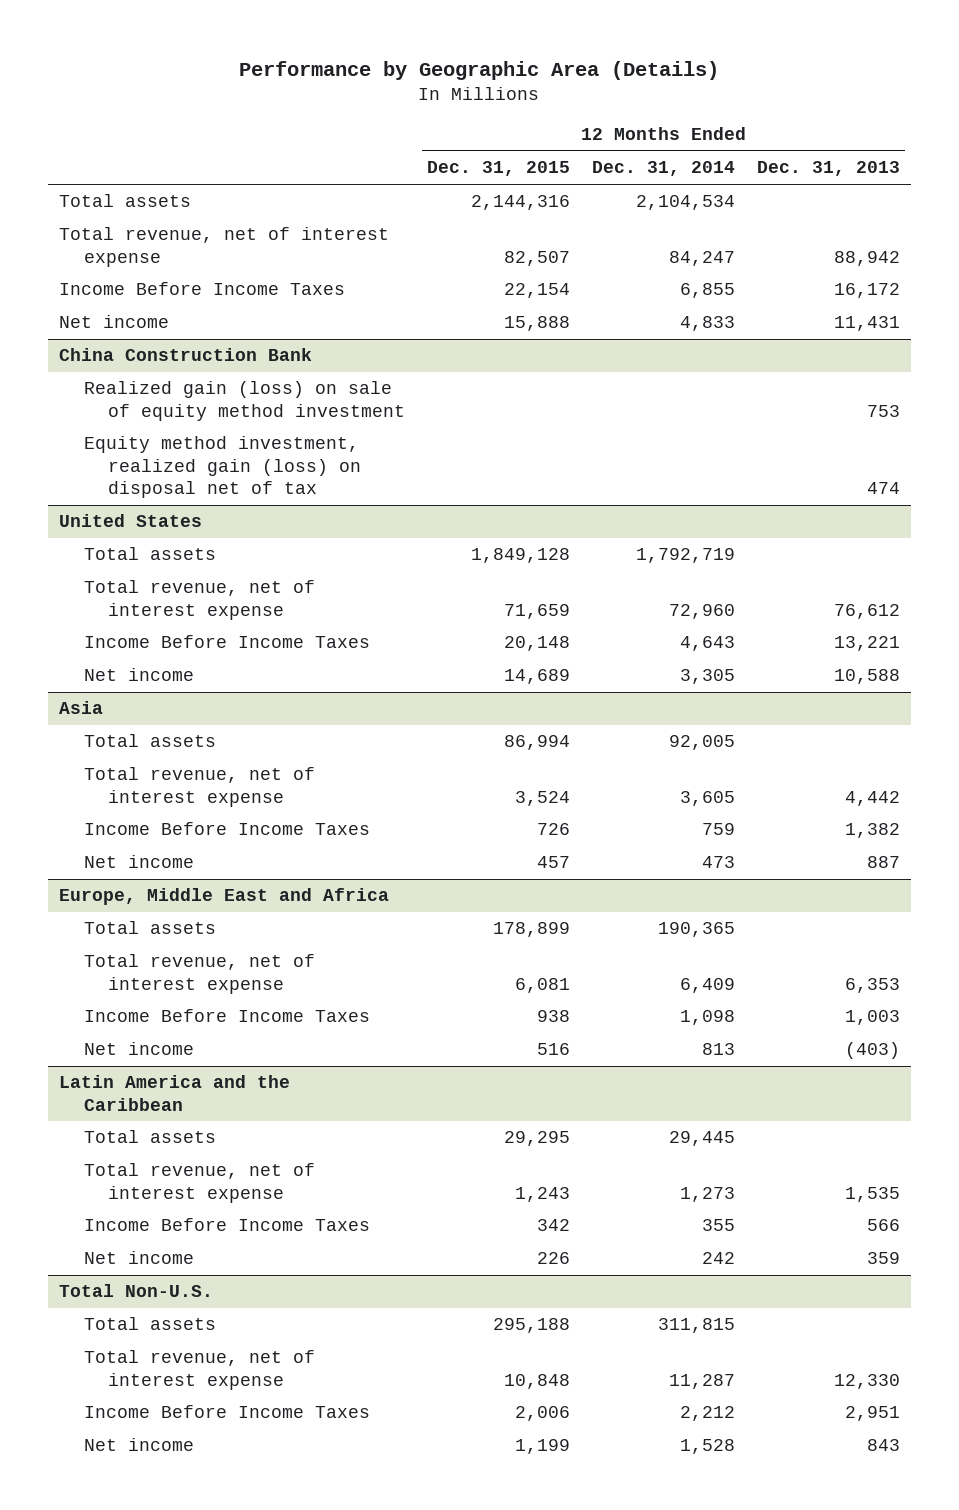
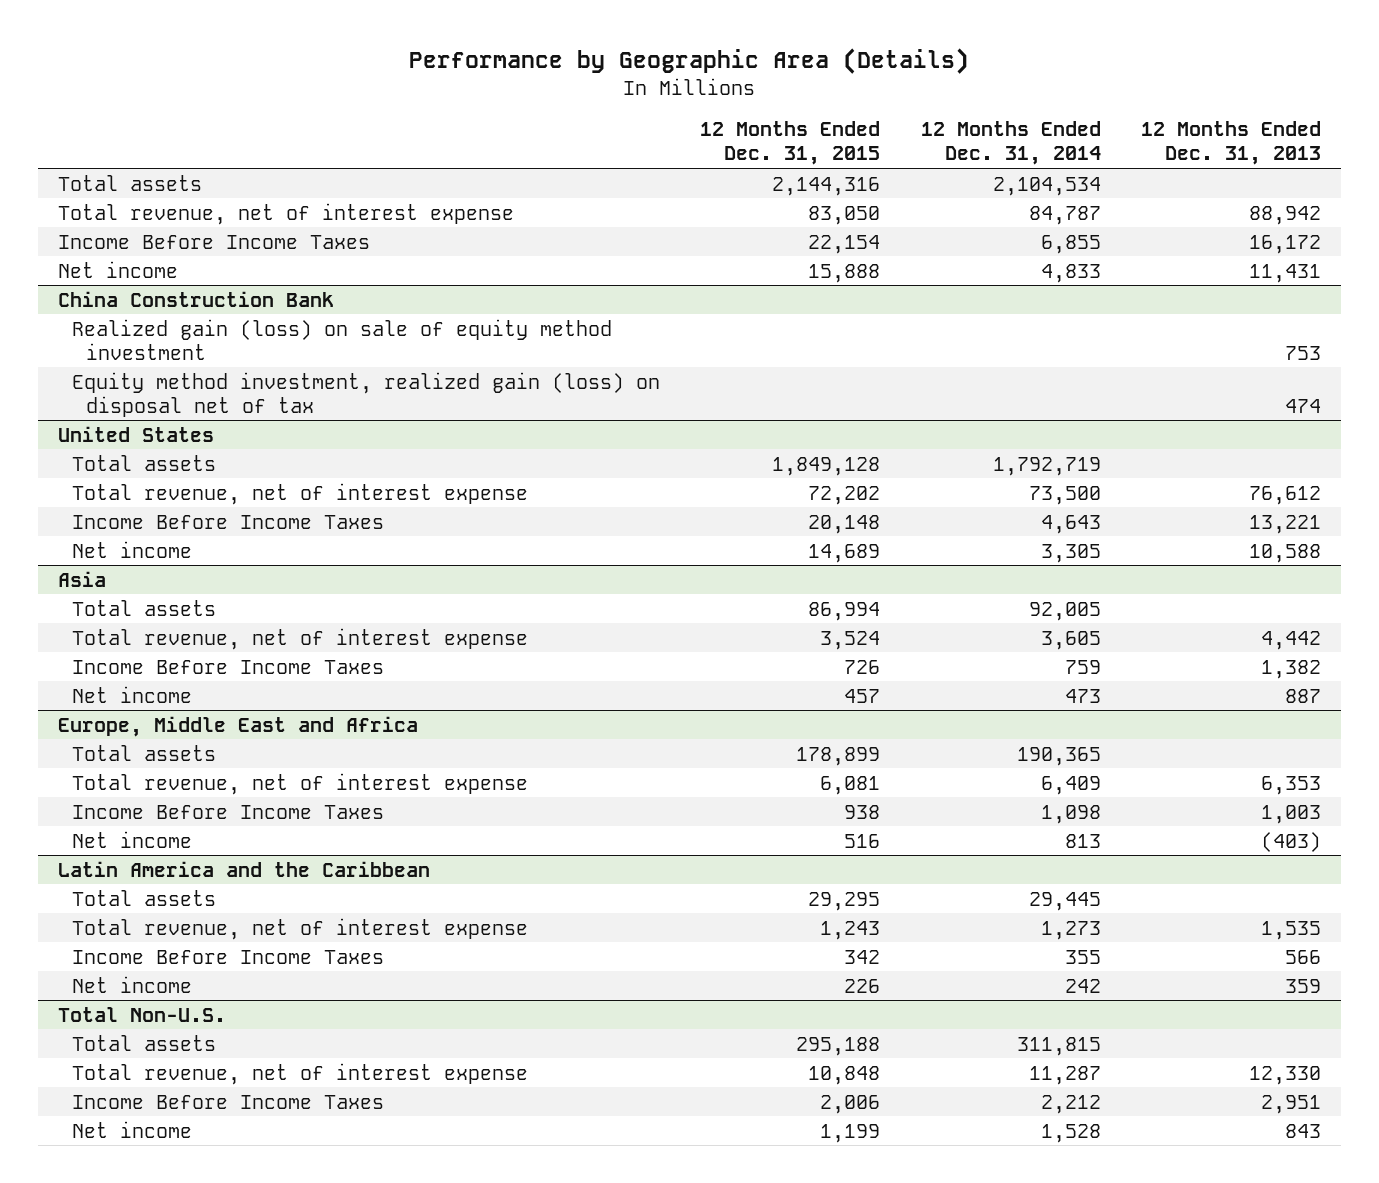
[504,250,571,266] 82,507 -> [808,205,881,225] 83,050
[669,250,736,266] 84,247 -> [1028,205,1101,225] 84,787
[504,603,571,619] 71,659 -> [808,485,881,505] 72,202
[669,603,736,619] 72,960 -> [1028,485,1101,505] 73,500

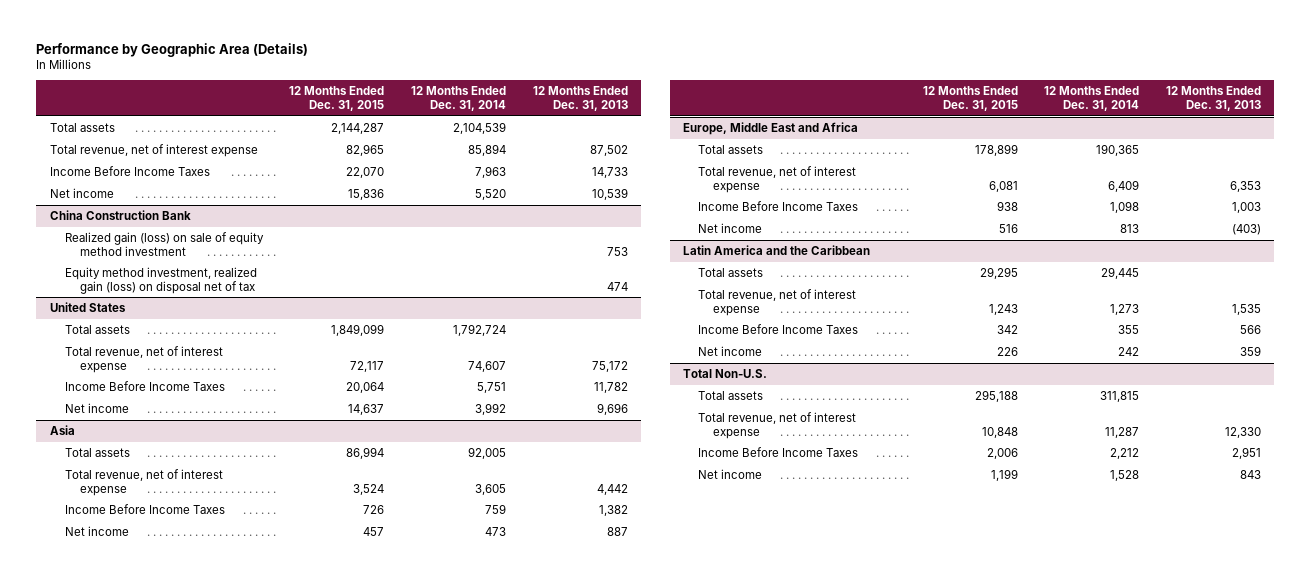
[772,176,881,196] 2,144,316 -> [331,123,385,135] 2,144,287
[992,176,1101,196] 2,104,534 -> [453,122,507,135] 2,104,539
[808,205,881,225] 83,050 -> [346,144,385,157] 82,965
[1028,205,1101,225] 84,787 -> [468,144,507,157] 85,894
[1248,205,1321,225] 88,942 -> [590,145,629,157] 87,502
[808,234,881,254] 22,154 -> [346,167,385,179] 22,070
[1040,234,1101,254] 6,855 -> [475,166,507,179] 7,963
[1248,234,1321,254] 16,172 -> [592,167,629,179] 14,733
[808,263,881,283] 15,888 -> [348,189,385,201] 15,836
[1040,263,1101,283] 4,833 -> [475,189,507,201] 5,520
[1248,263,1321,283] 11,431 -> [592,188,629,201] 10,539
[772,456,881,476] 1,849,128 -> [331,324,385,337] 1,849,099
[992,456,1101,476] 1,792,719 -> [453,324,507,337] 1,792,724
[808,485,881,505] 72,202 -> [350,360,385,372] 72,117
[1028,485,1101,505] 73,500 -> [468,360,507,372] 74,607
[1248,485,1321,505] 76,612 -> [592,360,629,372] 75,172
[808,514,881,534] 20,148 -> [346,382,385,394] 20,064
[1040,514,1101,534] 4,643 -> [477,382,507,394] 5,751
[1248,514,1321,534] 13,221 -> [594,382,629,394] 11,782
[808,543,881,563] 14,689 -> [348,404,385,416] 14,637
[1040,543,1101,563] 3,305 -> [475,403,507,416] 3,992
[1248,543,1321,563] 10,588 -> [597,403,629,416] 9,696

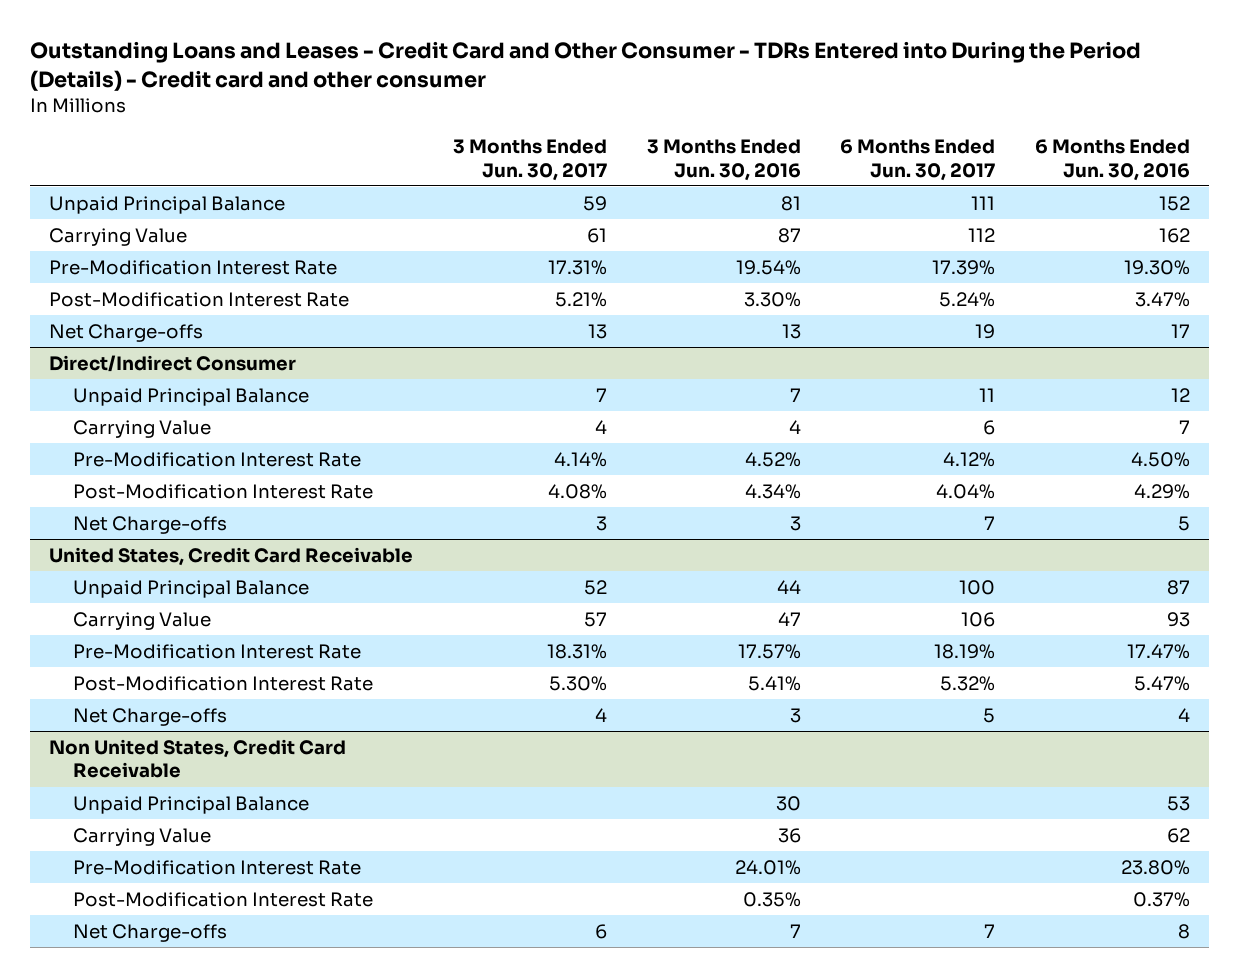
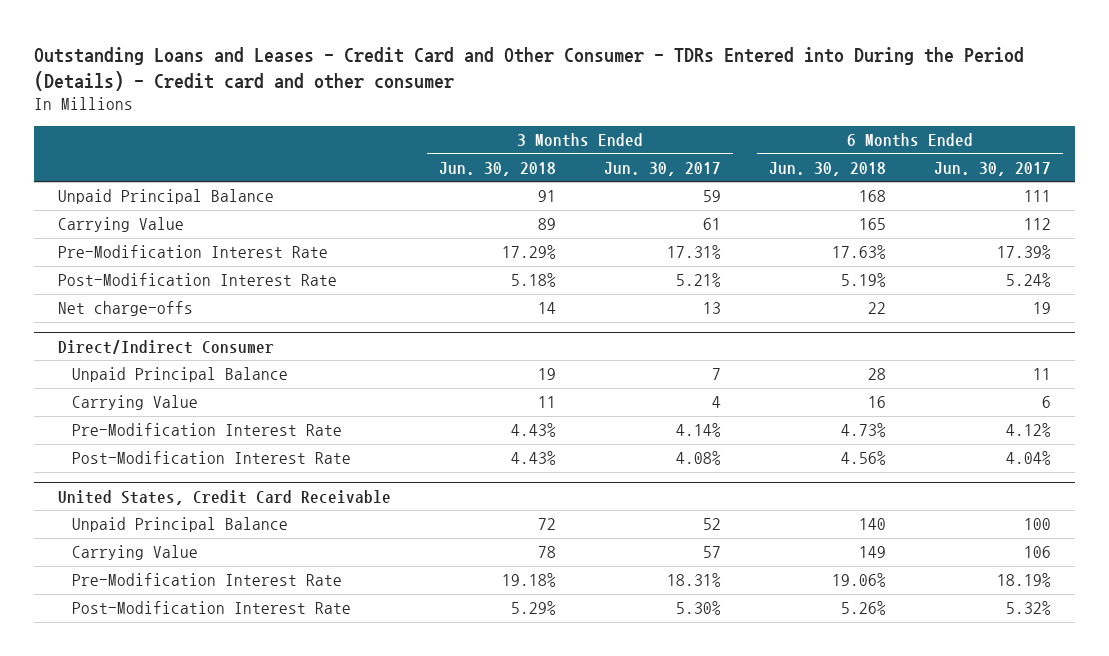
[646,138,801,181] 3 Months Ended Jun. 30, 2016 -> none
[1034,138,1190,181] 6 Months Ended Jun. 30, 2016 -> none
none -> [439,161,557,176] Jun. 30, 2018
none -> [769,161,887,176] Jun. 30, 2018
[49,323,204,342] Net Charge-offs -> [58,301,194,317] Net charge-offs
[72,515,227,534] Net Charge-offs -> none
[72,707,227,726] Net Charge-offs -> none
[49,738,347,779] Non United States, Credit Card Receivable -> none
[72,795,309,814] Unpaid Principal Balance -> none
[72,827,211,846] Carrying Value -> none
[72,859,361,875] Pre-Modification Interest Rate -> none
[72,891,373,907] Post-Modification Interest Rate -> none
[72,923,227,942] Net Charge-offs -> none

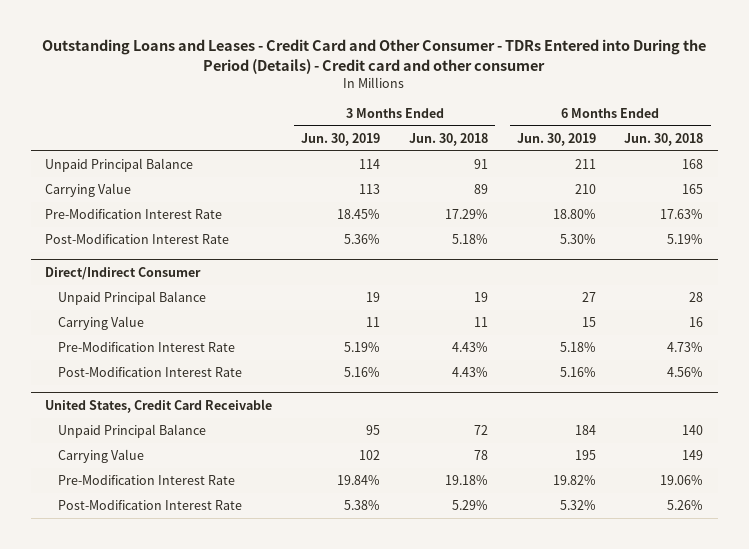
[604,161,722,176] Jun. 30, 2017 -> none
[934,161,1052,176] Jun. 30, 2017 -> none
none -> [301,132,381,146] Jun. 30, 2019
none -> [516,132,596,146] Jun. 30, 2019
[58,301,194,317] Net charge-offs -> none

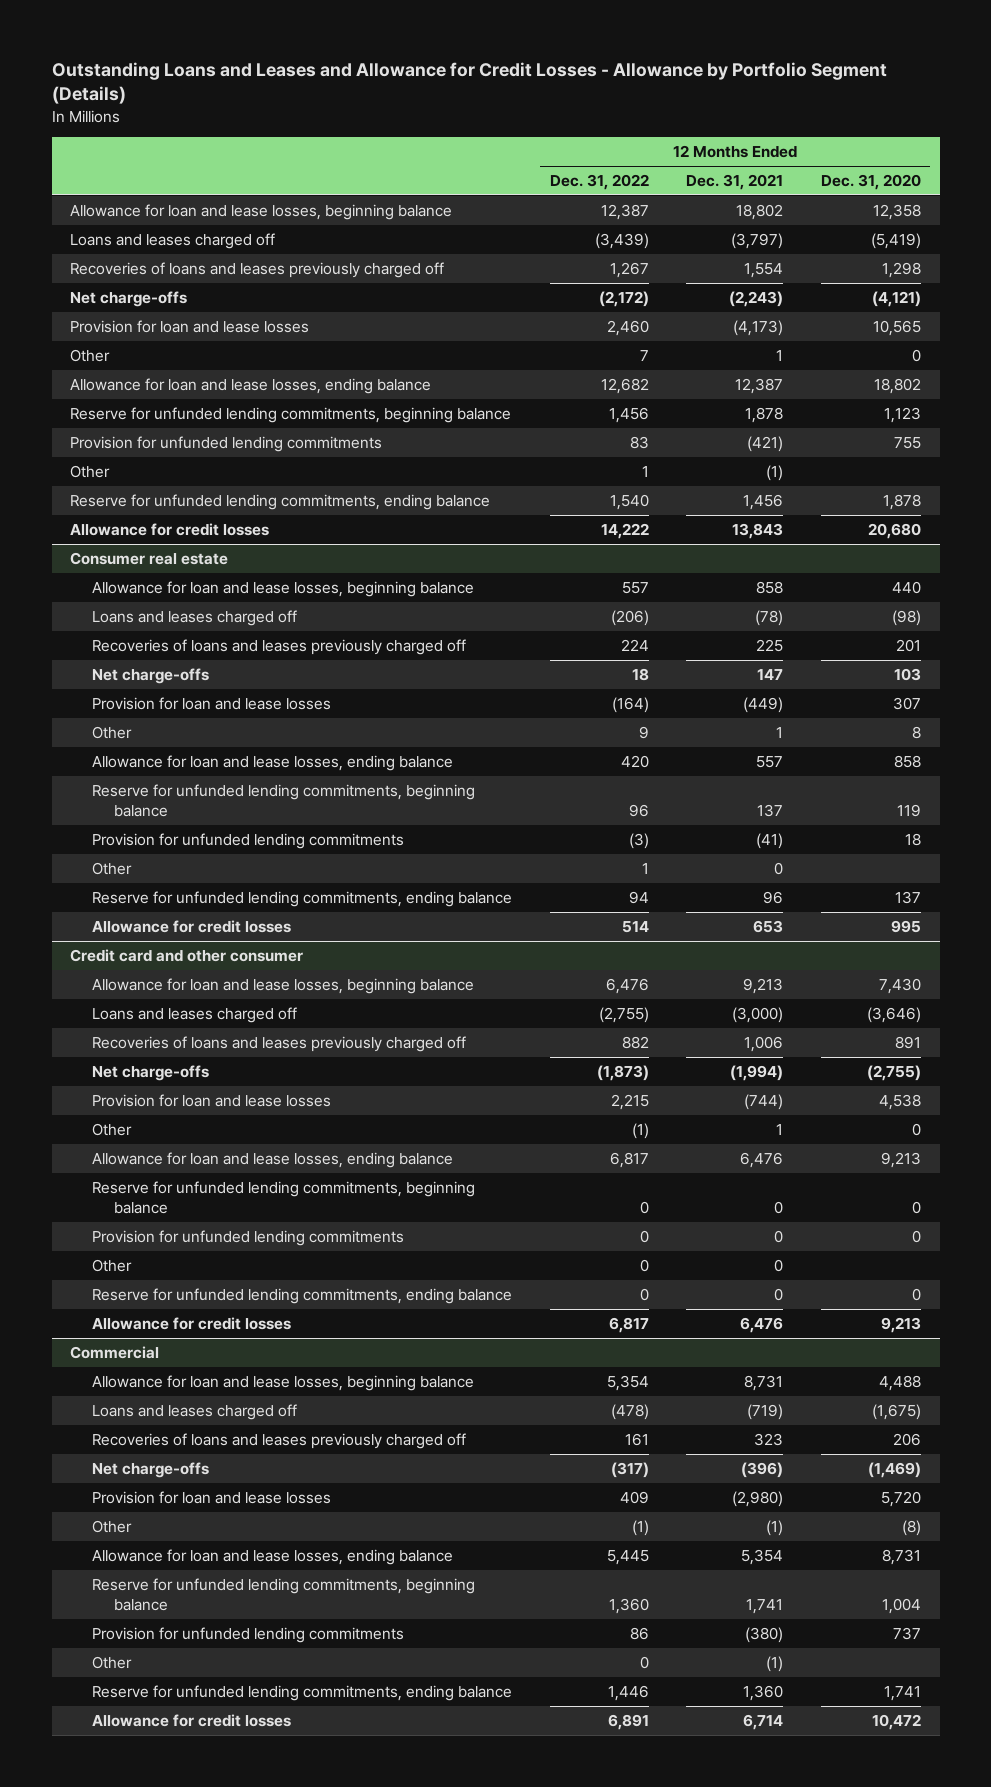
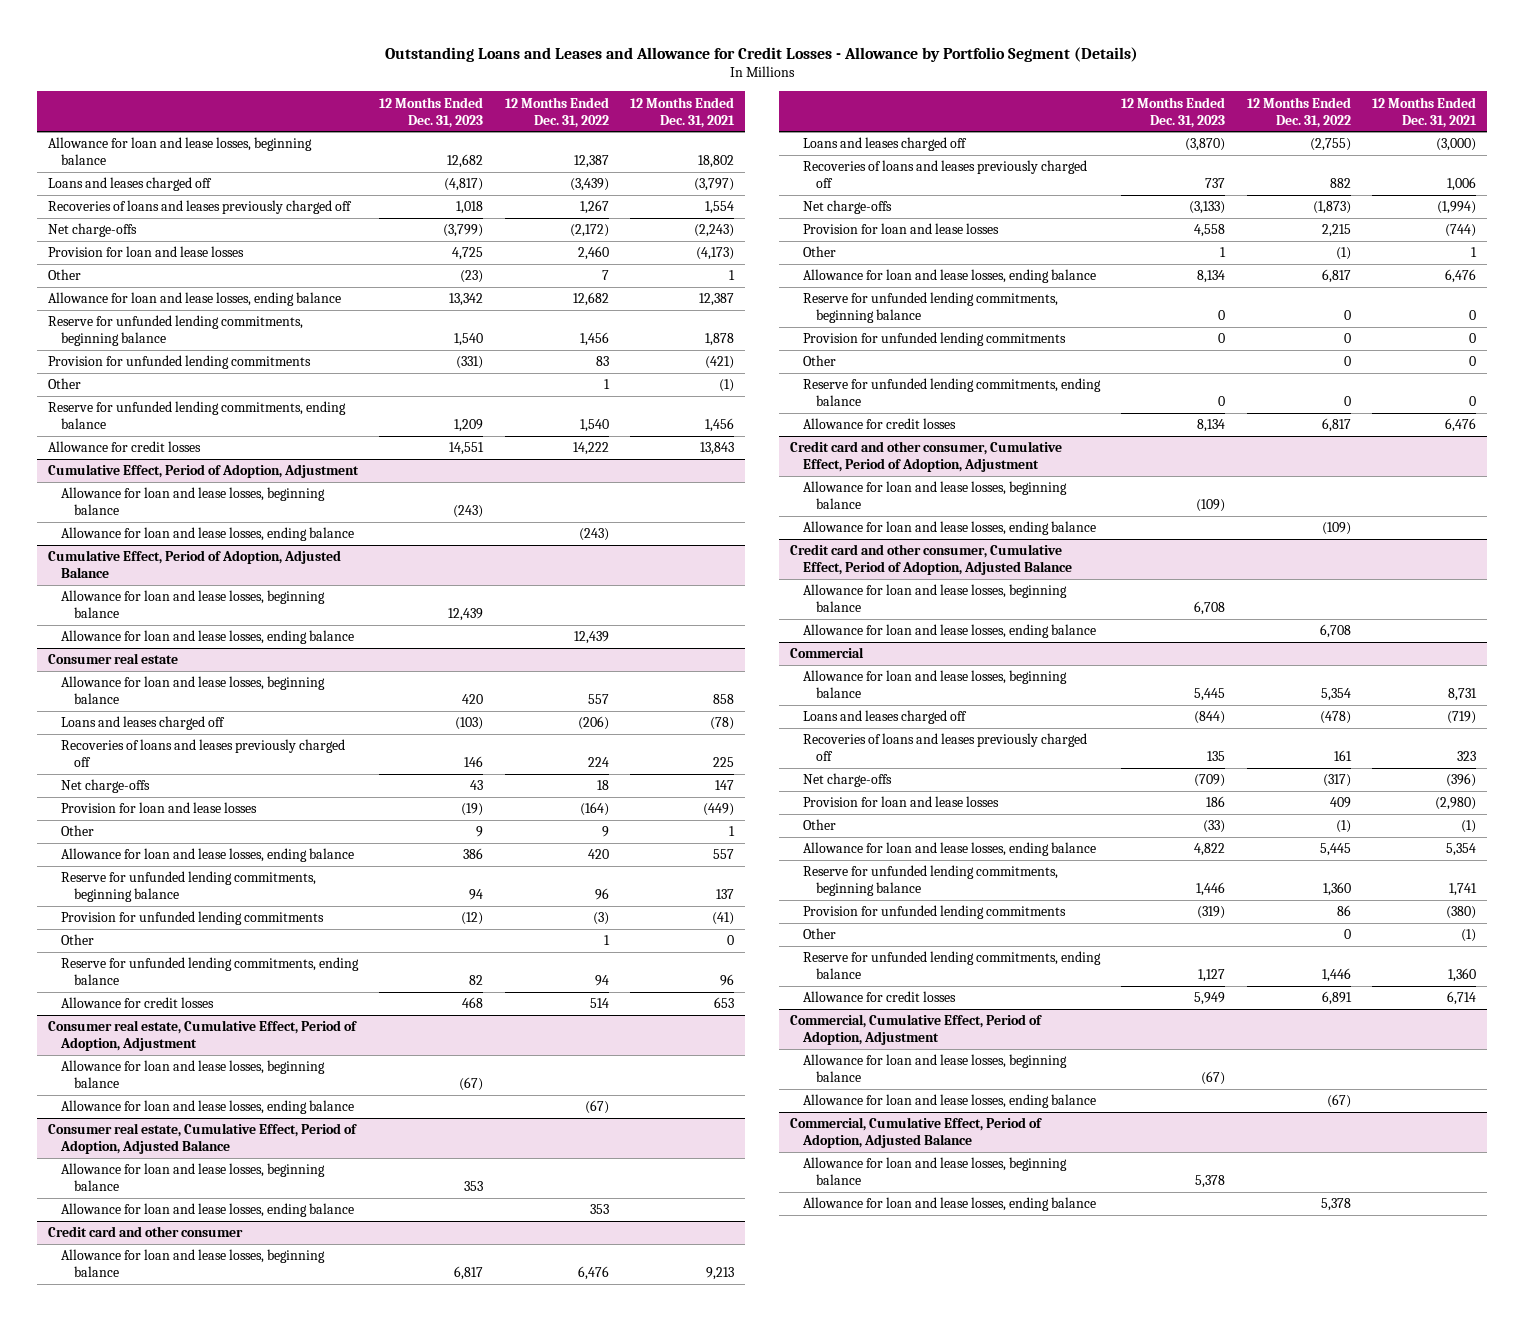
[820,174,921,191] Dec. 31, 2020 -> none
none -> [379,96,484,128] 12 Months Ended Dec. 31, 2023
none -> [47,464,359,479] Cumulative Effect, Period of Adoption, Adjustment
none -> [61,487,326,516] Allowance for loan and lease losses, beginning balance
none -> [61,527,355,542] Allowance for loan and lease losses, ending balance
none -> [47,550,341,579] Cumulative Effect, Period of Adoption, Adjusted Balance
none -> [61,590,326,619] Allowance for loan and lease losses, beginning balance
none -> [61,630,355,645] Allowance for loan and lease losses, ending balance
none -> [47,1020,357,1052] Consumer real estate, Cumulative Effect, Period of Adoption, Adjustment
none -> [61,1060,326,1089] Allowance for loan and lease losses, beginning balance
none -> [61,1100,355,1115] Allowance for loan and lease losses, ending balance
none -> [47,1123,357,1155] Consumer real estate, Cumulative Effect, Period of Adoption, Adjusted Balance
none -> [61,1163,326,1192] Allowance for loan and lease losses, beginning balance
none -> [61,1203,355,1218] Allowance for loan and lease losses, ending balance
none -> [789,441,1062,473] Credit card and other consumer, Cumulative Effect, Period of Adoption, Adjustment
none -> [803,481,1068,510] Allowance for loan and lease losses, beginning balance
none -> [803,521,1097,536] Allowance for loan and lease losses, ending balance
none -> [789,544,1073,576] Credit card and other consumer, Cumulative Effect, Period of Adoption, Adjusted Balance
none -> [803,584,1068,613] Allowance for loan and lease losses, beginning balance
none -> [803,624,1097,639] Allowance for loan and lease losses, ending balance
none -> [789,1014,1042,1046] Commercial, Cumulative Effect, Period of Adoption, Adjustment
none -> [803,1054,1068,1083] Allowance for loan and lease losses, beginning balance
none -> [803,1094,1097,1109] Allowance for loan and lease losses, ending balance
none -> [789,1117,1042,1149] Commercial, Cumulative Effect, Period of Adoption, Adjusted Balance
none -> [803,1157,1068,1186] Allowance for loan and lease losses, beginning balance
none -> [803,1197,1097,1212] Allowance for loan and lease losses, ending balance

